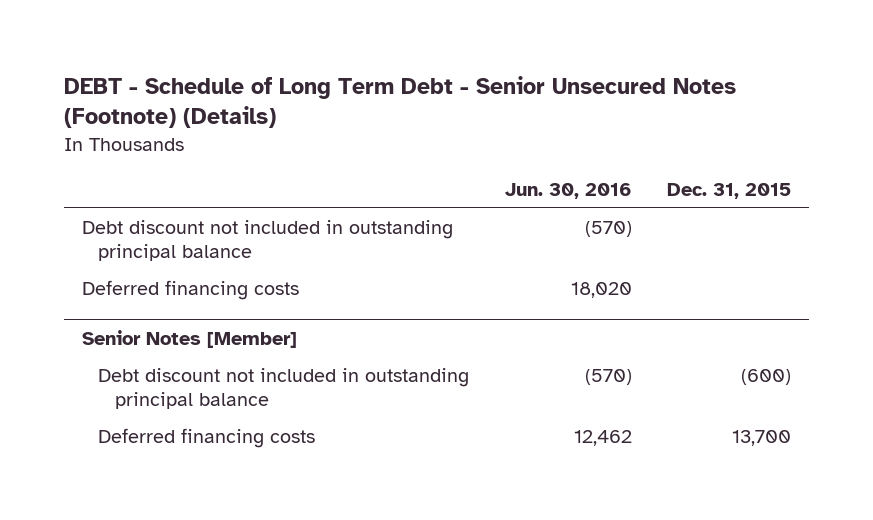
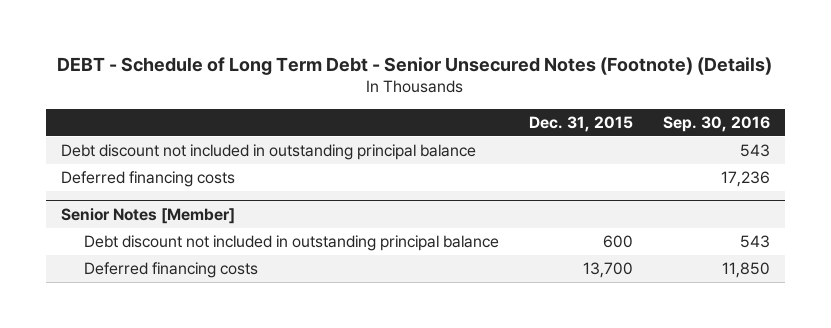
[504,182,632,199] Jun. 30, 2016 -> none
none -> [662,115,770,132] Sep. 30, 2016
[741,369,792,386] (600) -> [603,235,634,249] 600

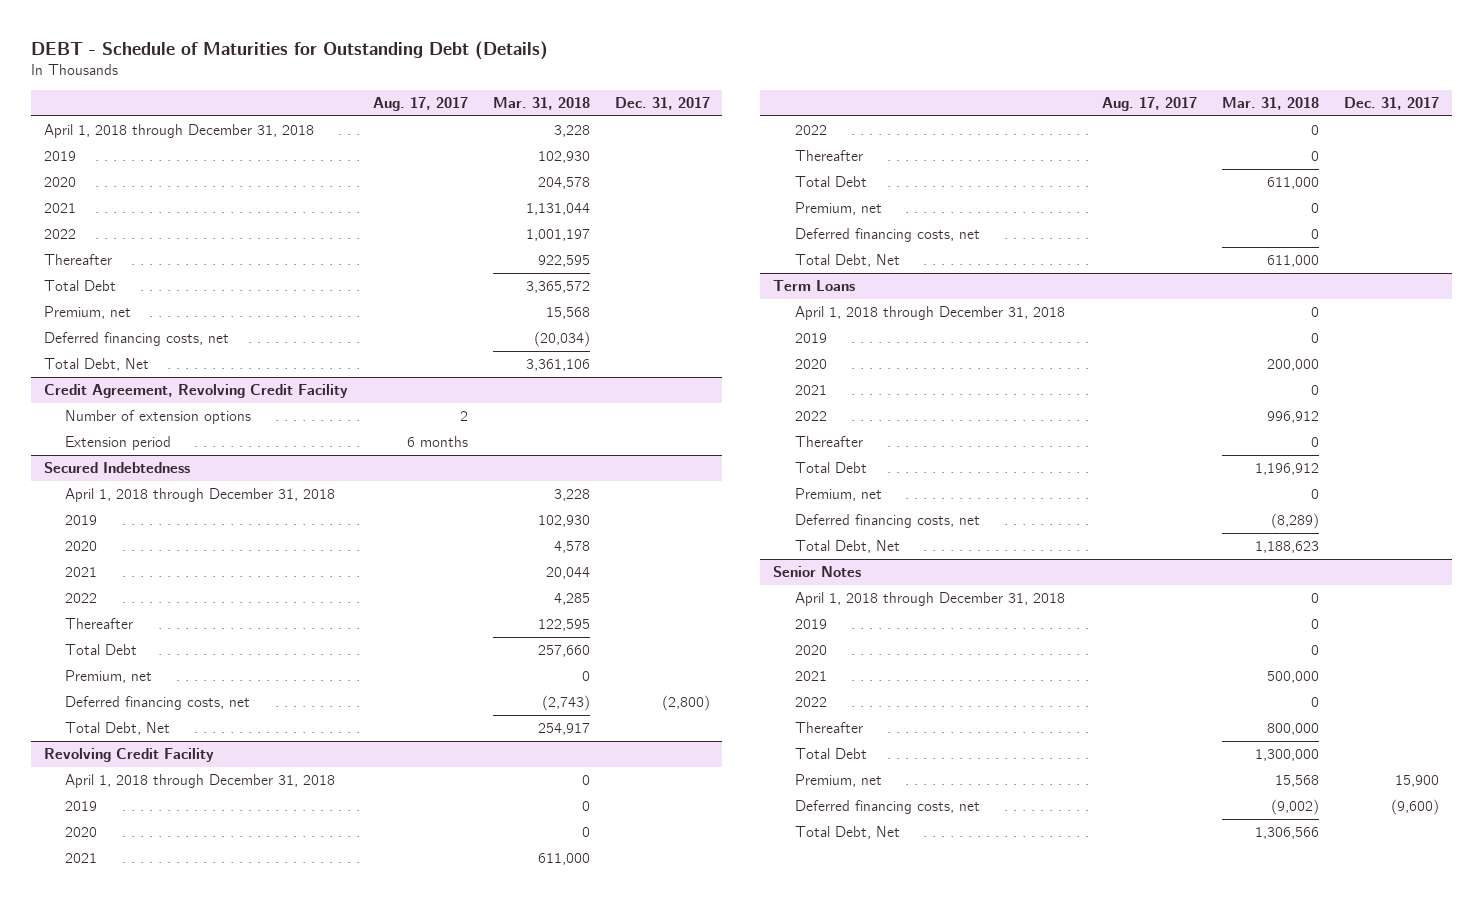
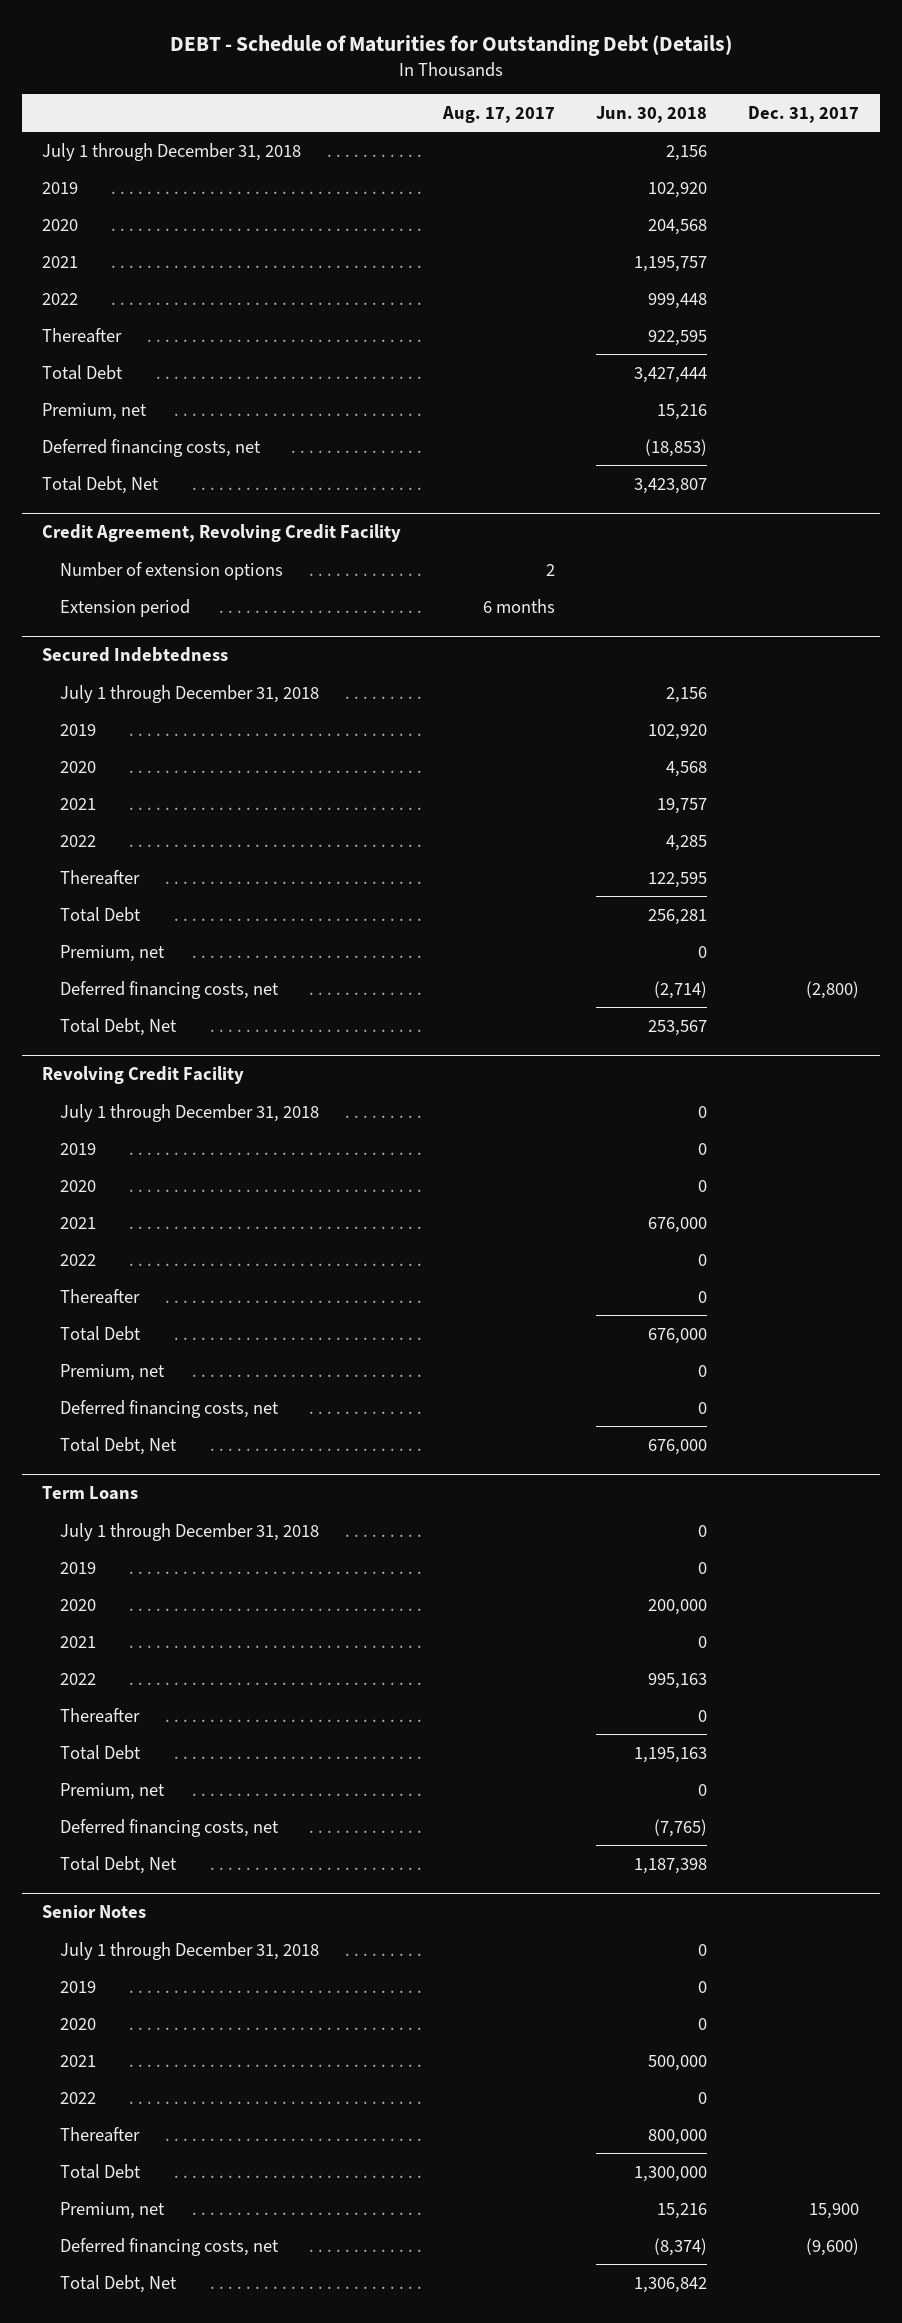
[492,97,590,111] Mar. 31, 2018 -> none
none -> [596,105,708,123] Jun. 30, 2018
[43,124,314,139] April 1, 2018 through December 31, 2018 -> [42,142,302,161] July 1 through December 31, 2018
[65,488,336,503] April 1, 2018 through December 31, 2018 -> [60,684,320,703] July 1 through December 31, 2018
[65,774,336,789] April 1, 2018 through December 31, 2018 -> [60,1103,320,1122] July 1 through December 31, 2018
[794,306,1065,321] April 1, 2018 through December 31, 2018 -> [60,1522,320,1541] July 1 through December 31, 2018
[794,592,1065,607] April 1, 2018 through December 31, 2018 -> [60,1941,320,1960] July 1 through December 31, 2018

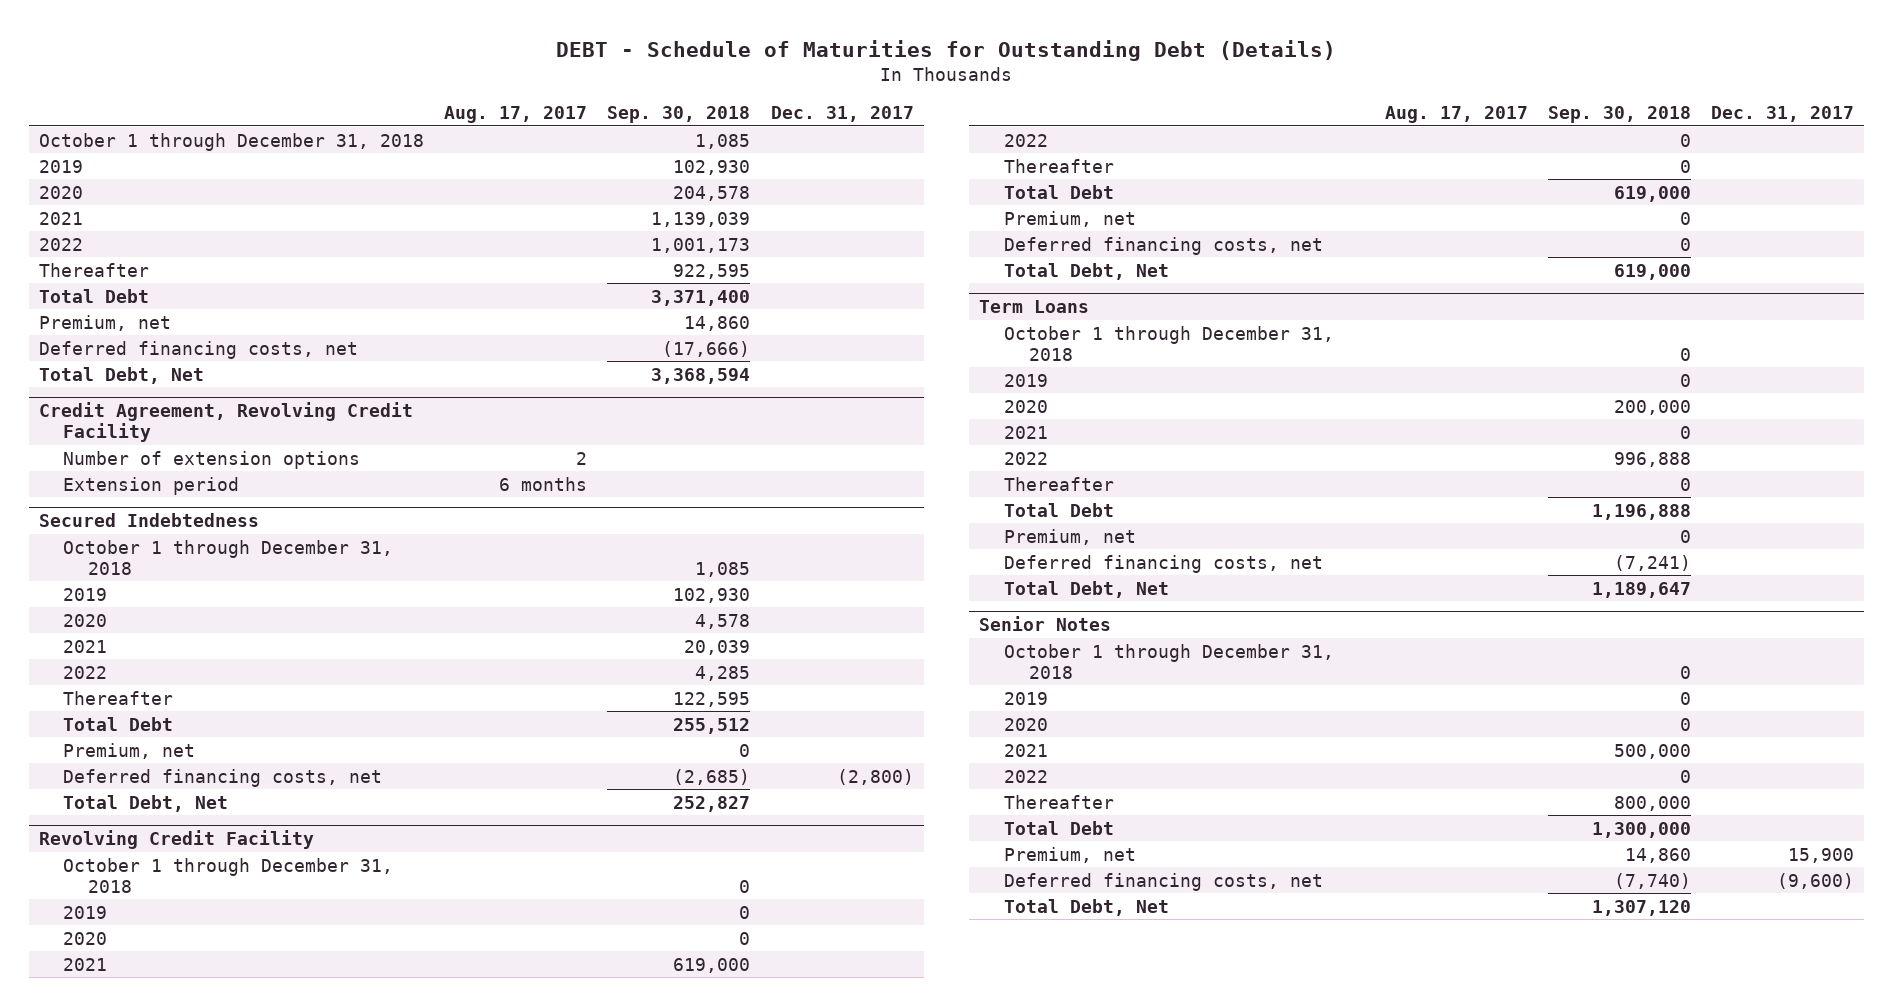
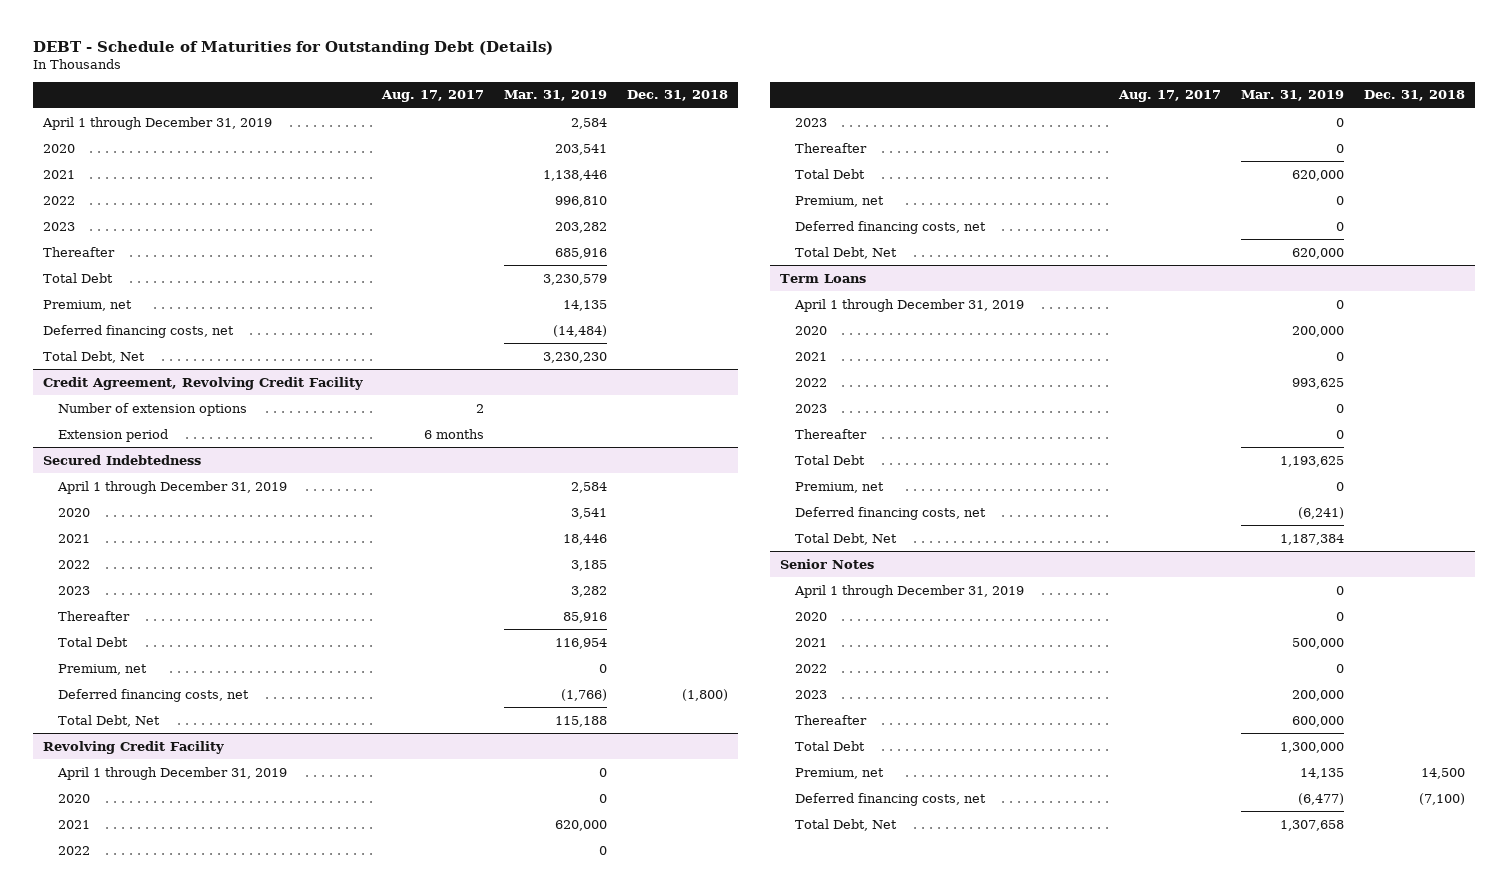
[607,106,751,124] Sep. 30, 2018 -> none
[770,106,914,123] Dec. 31, 2017 -> none
none -> [504,90,608,102] Mar. 31, 2019
none -> [627,90,729,102] Dec. 31, 2018
[38,159,83,173] 2019 -> none
[38,132,424,151] October 1 through December 31, 2018 -> [41,116,272,130] April 1 through December 31, 2019
none -> [42,221,75,231] 2023
[63,587,108,601] 2019 -> none
[63,539,394,575] October 1 through December 31, 2018 -> [56,480,287,494] April 1 through December 31, 2019
none -> [57,585,90,595] 2023
[63,905,108,919] 2019 -> none
[63,857,394,893] October 1 through December 31, 2018 -> [56,766,287,780] April 1 through December 31, 2019
none -> [794,117,827,127] 2023
[1003,373,1048,387] 2019 -> none
[1003,325,1334,361] October 1 through December 31, 2018 -> [793,298,1024,312] April 1 through December 31, 2019
none -> [794,403,827,413] 2023
[1003,691,1048,705] 2019 -> none
[1003,643,1334,679] October 1 through December 31, 2018 -> [793,584,1024,598] April 1 through December 31, 2019
none -> [794,689,827,699] 2023

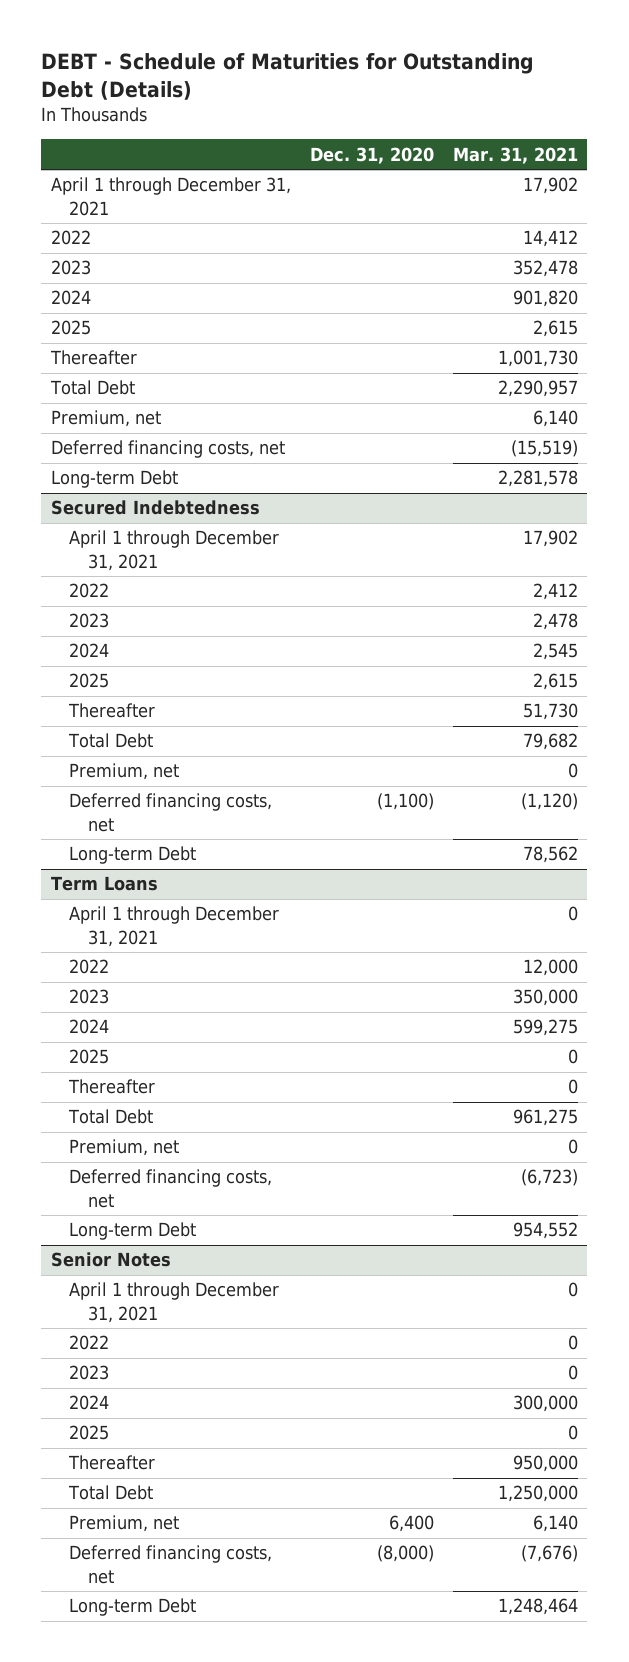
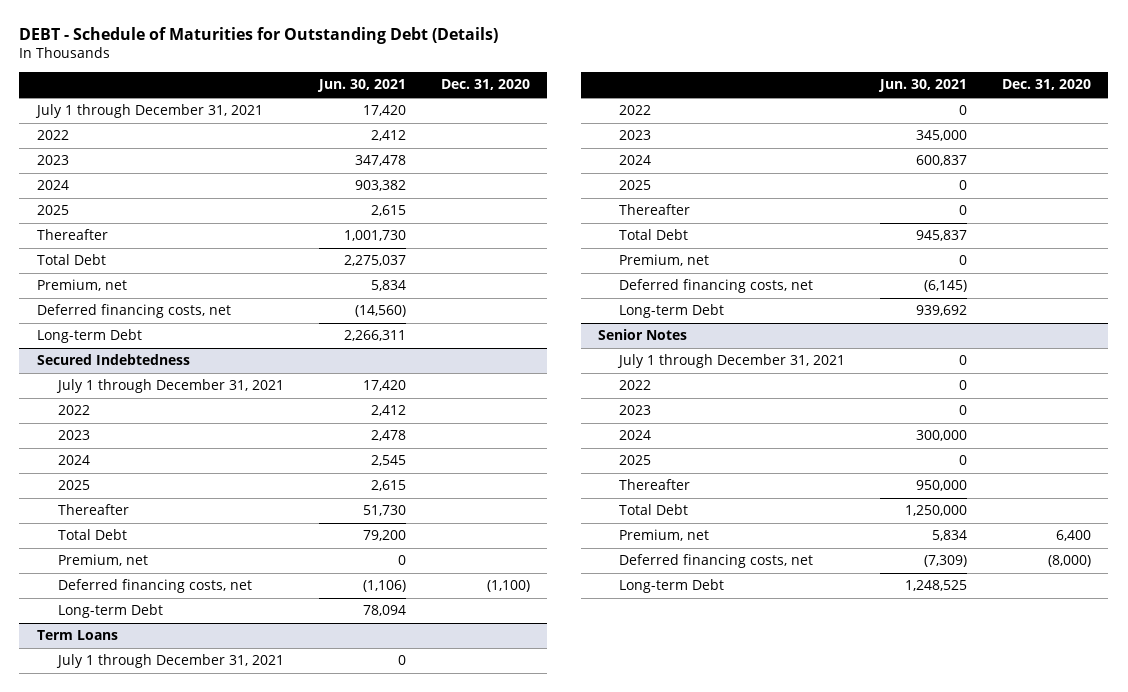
[452,146,578,164] Mar. 31, 2021 -> none
none -> [316,79,406,93] Jun. 30, 2021
[50,177,291,216] April 1 through December 31, 2021 -> [34,104,263,119] July 1 through December 31, 2021
[69,530,280,571] April 1 through December 31, 2021 -> [55,379,284,394] July 1 through December 31, 2021
[69,906,280,947] April 1 through December 31, 2021 -> [55,654,284,669] July 1 through December 31, 2021
[69,1282,280,1323] April 1 through December 31, 2021 -> [616,354,845,369] July 1 through December 31, 2021

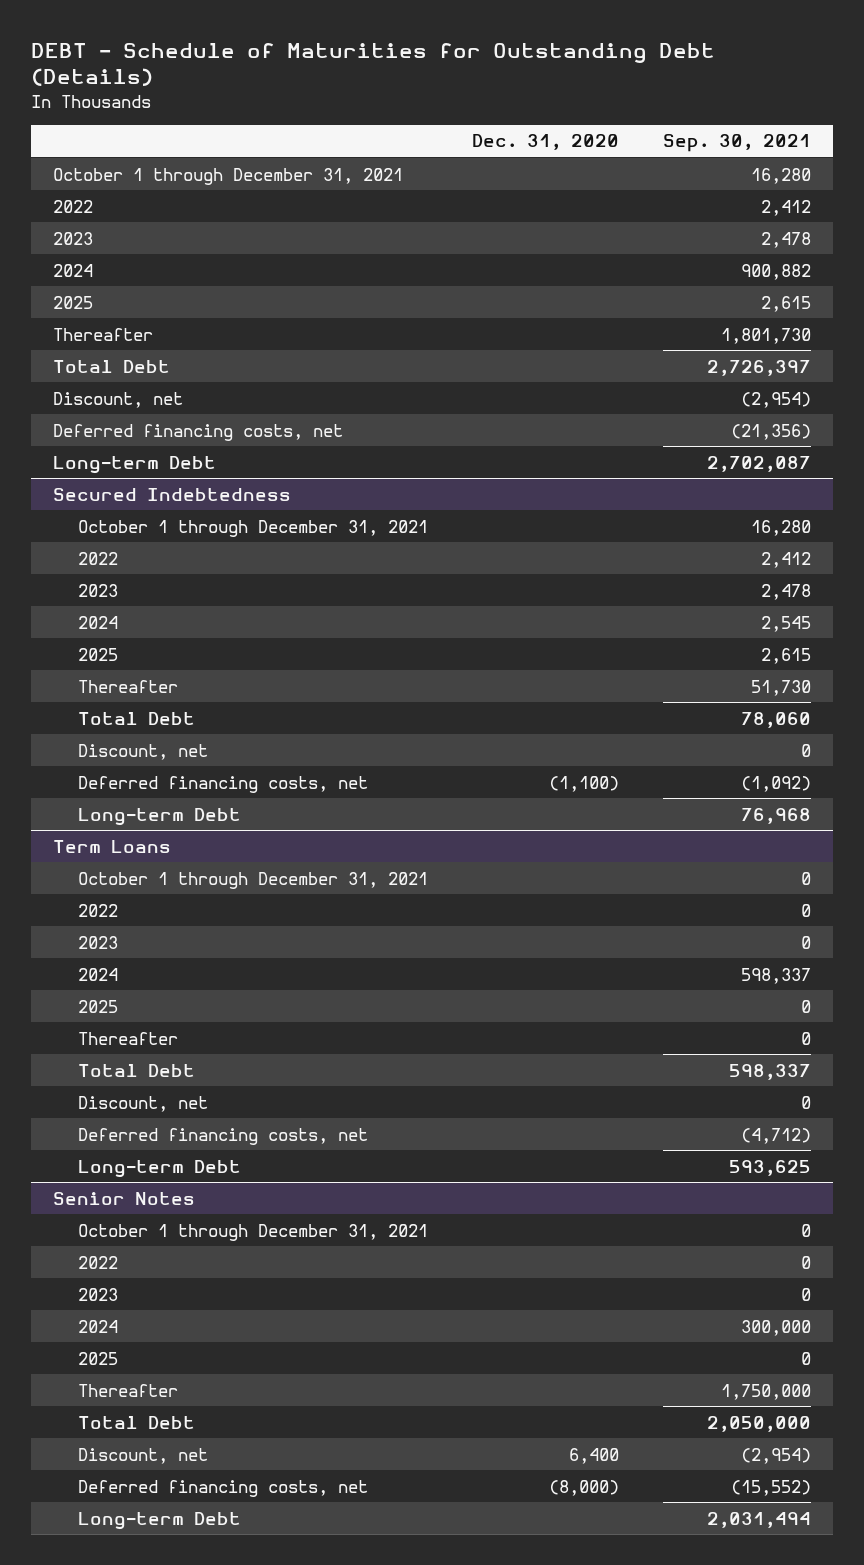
[316,79,406,93] Jun. 30, 2021 -> none
none -> [663,134,812,153] Sep. 30, 2021
[34,104,263,119] July 1 through December 31, 2021 -> [52,167,403,185] October 1 through December 31, 2021
[36,279,127,292] Premium, net -> [52,391,183,408] Discount, net
[55,379,284,394] July 1 through December 31, 2021 -> [78,519,429,537] October 1 through December 31, 2021
[57,554,148,567] Premium, net -> [78,743,209,760] Discount, net
[55,654,284,669] July 1 through December 31, 2021 -> [78,871,429,889] October 1 through December 31, 2021
[618,254,709,267] Premium, net -> [78,1095,209,1112] Discount, net
[616,354,845,369] July 1 through December 31, 2021 -> [78,1223,429,1241] October 1 through December 31, 2021
[618,529,709,542] Premium, net -> [78,1447,209,1464] Discount, net

